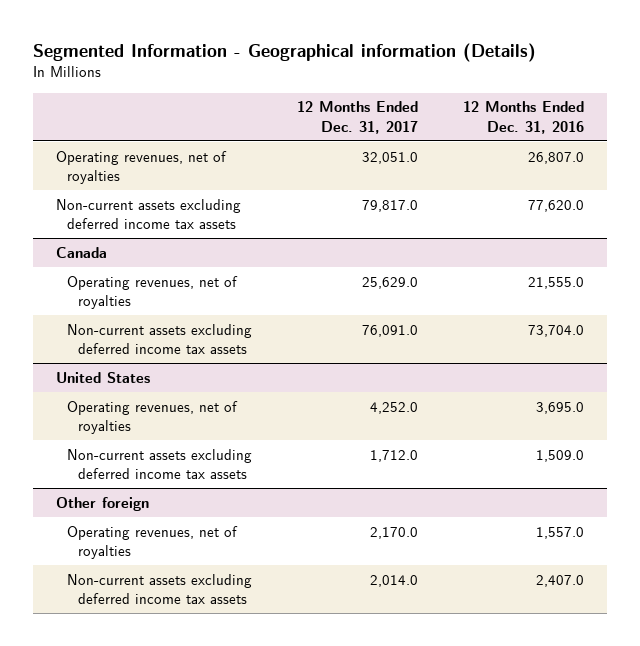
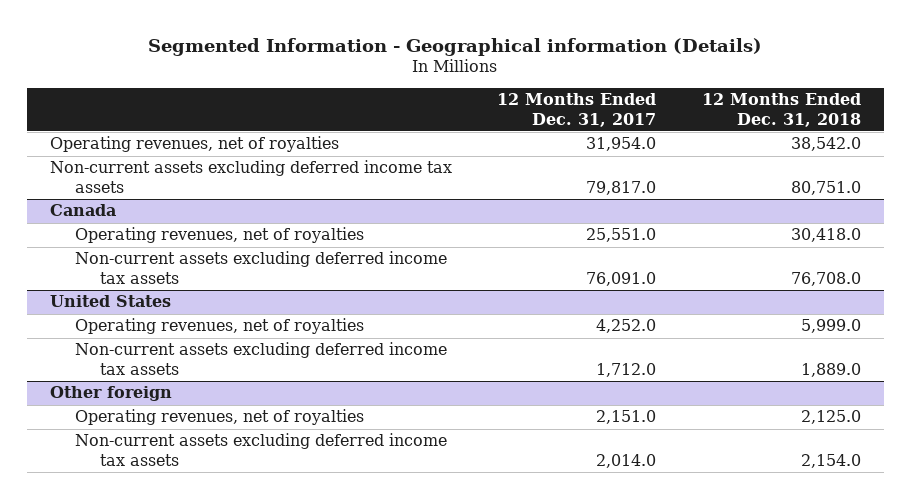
[463,101,585,134] 12 Months Ended Dec. 31, 2016 -> none
none -> [701,93,861,127] 12 Months Ended Dec. 31, 2018
[362,151,419,164] 32,051.0 -> [586,137,657,152] 31,954.0
[362,276,419,289] 25,629.0 -> [586,228,657,243] 25,551.0
[370,526,419,539] 2,170.0 -> [596,410,657,425] 2,151.0

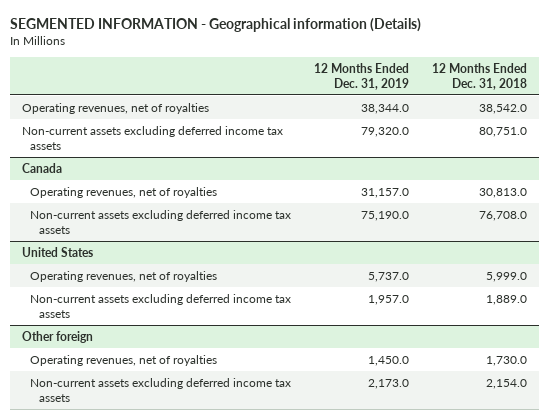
[148,37,763,56] Segmented Information - Geographical information (Details) -> [10,17,422,32] SEGMENTED INFORMATION - Geographical information (Details)
[497,93,657,127] 12 Months Ended Dec. 31, 2017 -> none
none -> [314,62,410,90] 12 Months Ended Dec. 31, 2019
[790,228,861,243] 30,418.0 -> [479,187,528,198] 30,813.0
[800,410,861,425] 2,125.0 -> [486,355,528,366] 1,730.0

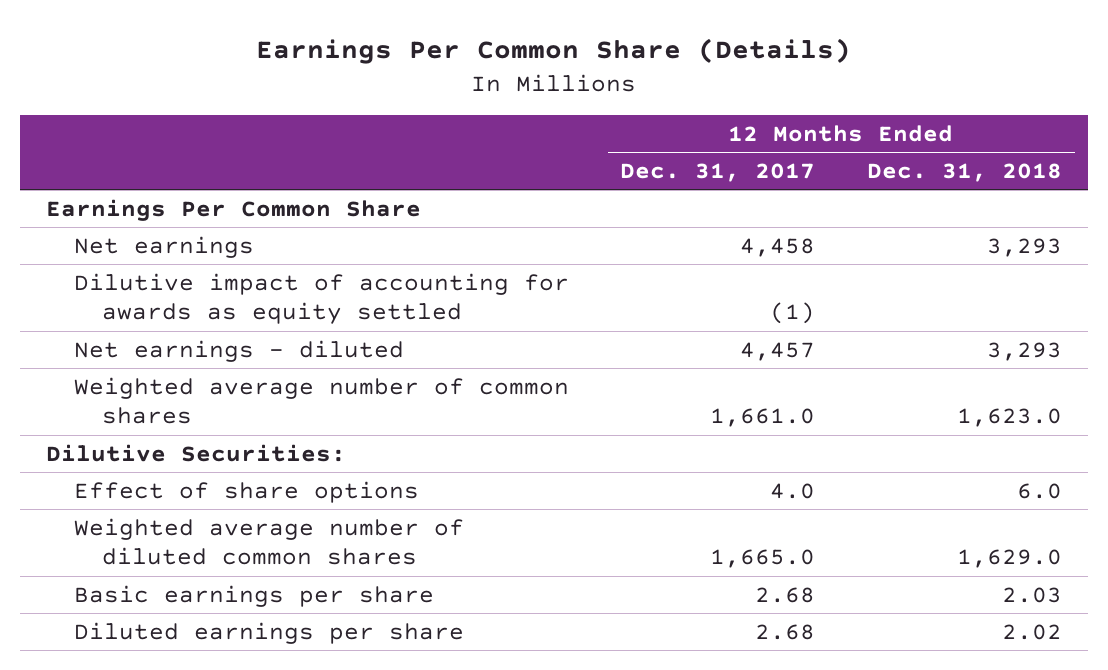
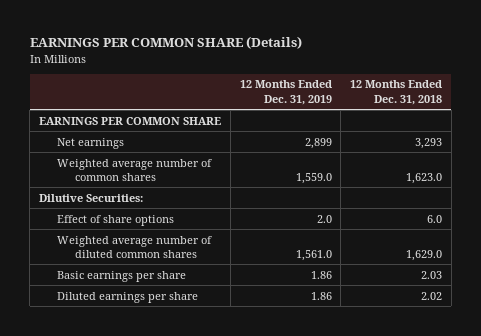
[255,38,851,65] Earnings Per Common Share (Details) -> [29,36,302,50] EARNINGS PER COMMON SHARE (Details)
[620,163,816,183] Dec. 31, 2017 -> none
none -> [239,80,332,105] 12 Months Ended Dec. 31, 2019
[45,198,421,221] Earnings Per Common Share -> [39,116,222,125] EARNINGS PER COMMON SHARE
[73,272,569,325] Dilutive impact of accounting for awards as equity settled -> none
[73,339,404,362] Net earnings - diluted -> none

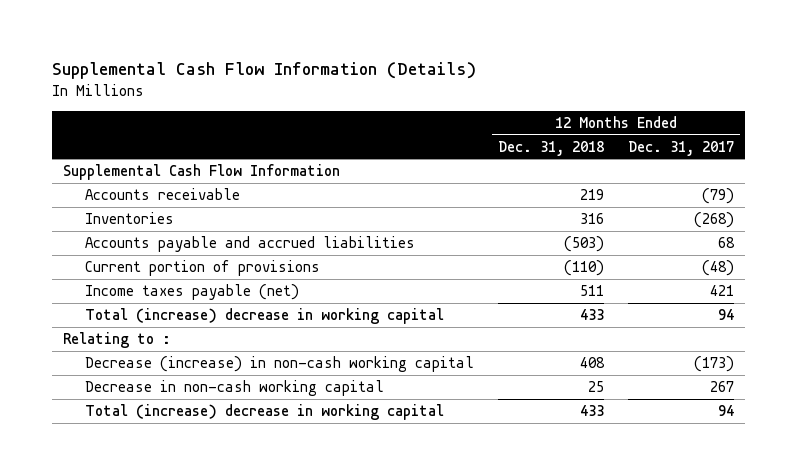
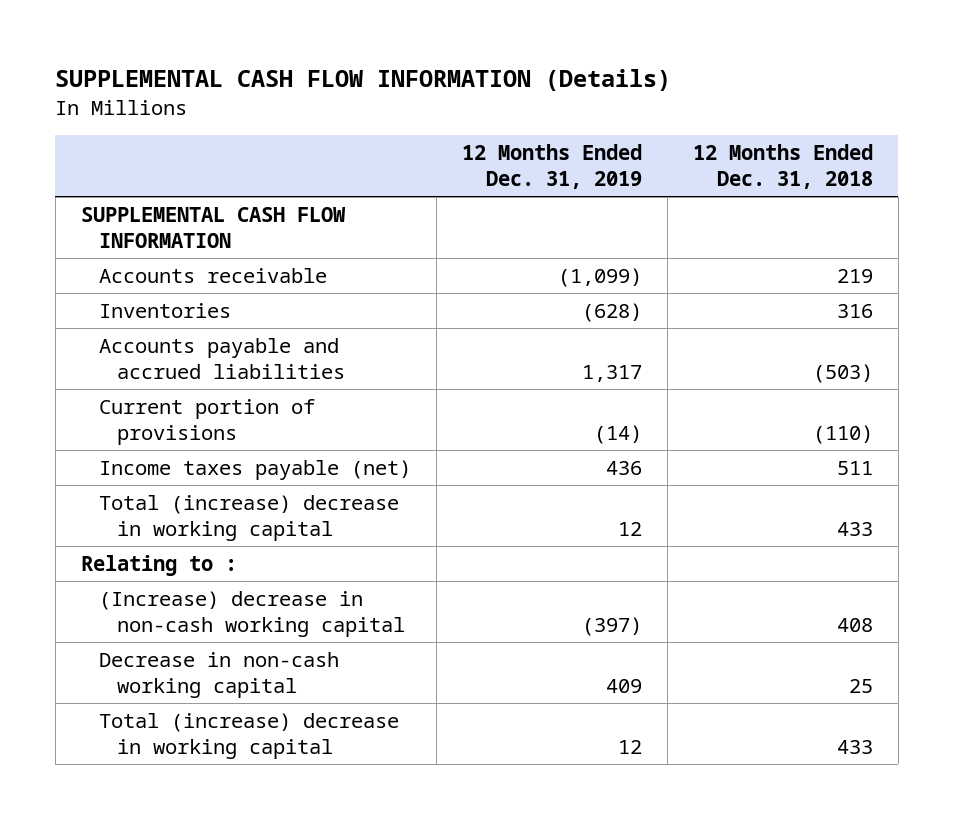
[51,62,476,80] Supplemental Cash Flow Information (Details) -> [55,68,672,91] SUPPLEMENTAL CASH FLOW INFORMATION (Details)
[627,140,734,156] Dec. 31, 2017 -> none
none -> [461,144,642,190] 12 Months Ended Dec. 31, 2019
[63,164,341,181] Supplemental Cash Flow Information -> [80,207,346,248] SUPPLEMENTAL CASH FLOW INFORMATION
[84,356,474,373] Decrease (increase) in non-cash working capital -> [98,591,405,637] (Increase) decrease in non-cash working capital

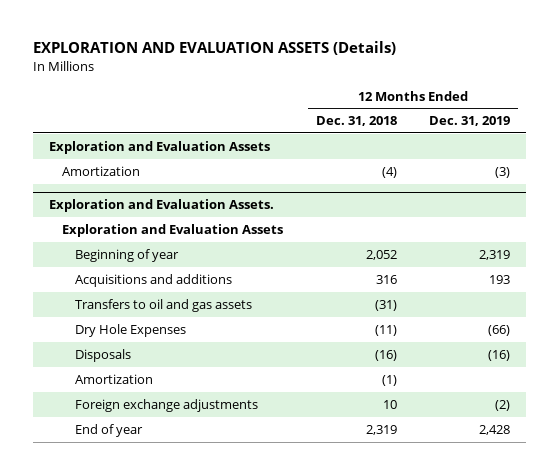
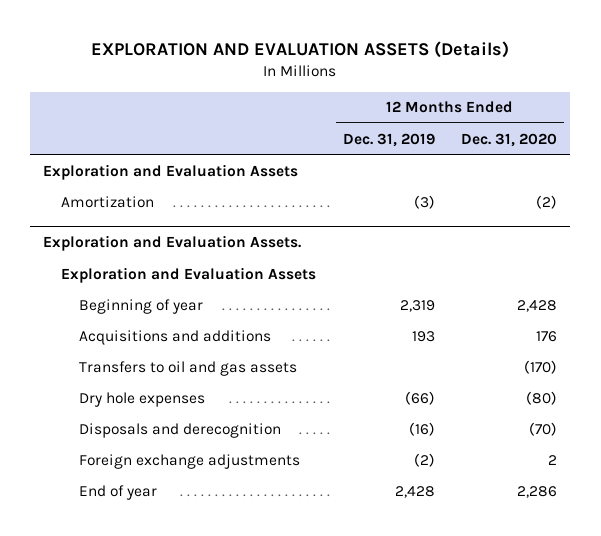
[315,116,397,127] Dec. 31, 2018 -> none
none -> [461,132,558,147] Dec. 31, 2020
[75,373,154,384] Amortization -> none
[75,323,187,337] Dry Hole Expenses -> [79,391,206,407] Dry hole expenses
[75,348,132,362] Disposals -> [79,422,282,438] Disposals and derecognition

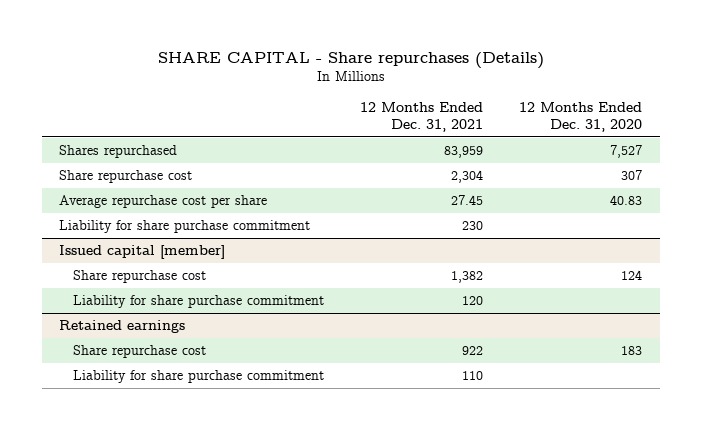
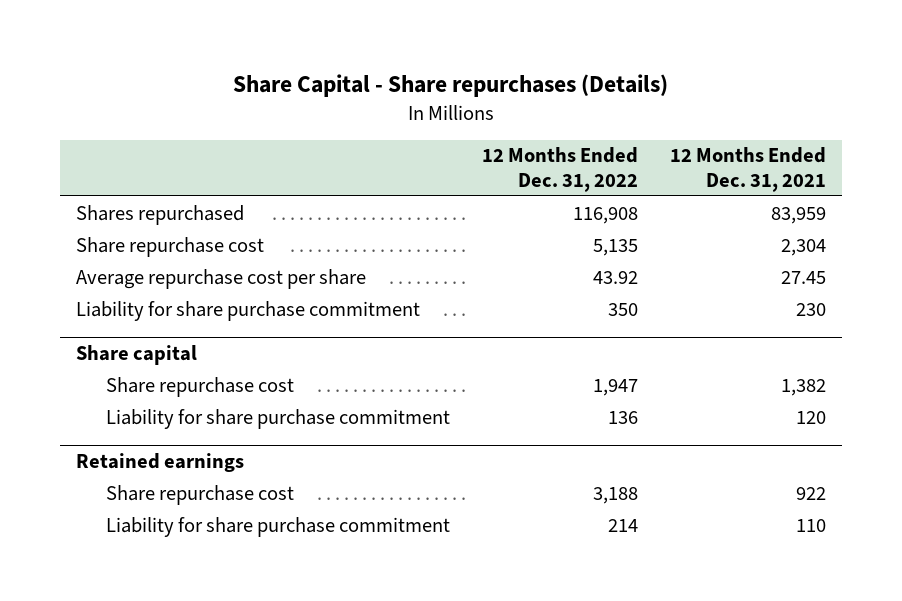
[157,51,544,69] SHARE CAPITAL - Share repurchases (Details) -> [233,74,669,98] Share Capital - Share repurchases (Details)
[518,102,642,132] 12 Months Ended Dec. 31, 2020 -> none
none -> [482,147,639,192] 12 Months Ended Dec. 31, 2022
[59,245,226,260] Issued capital [member] -> [76,344,198,365] Share capital

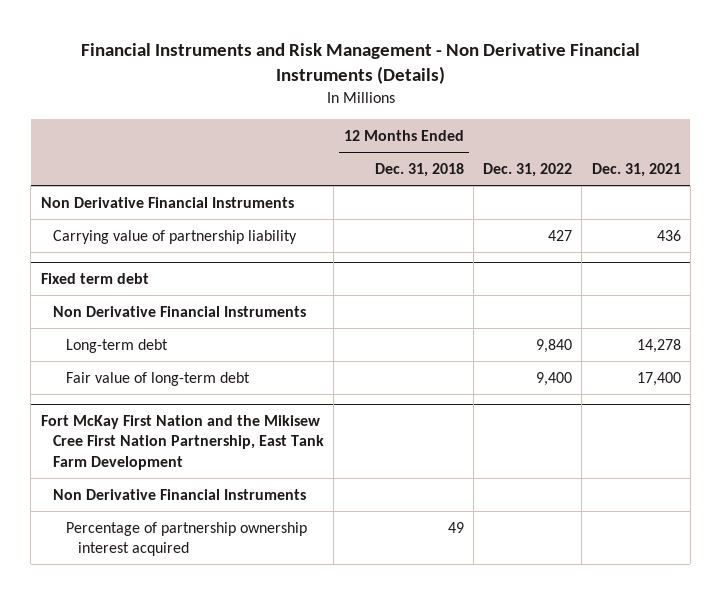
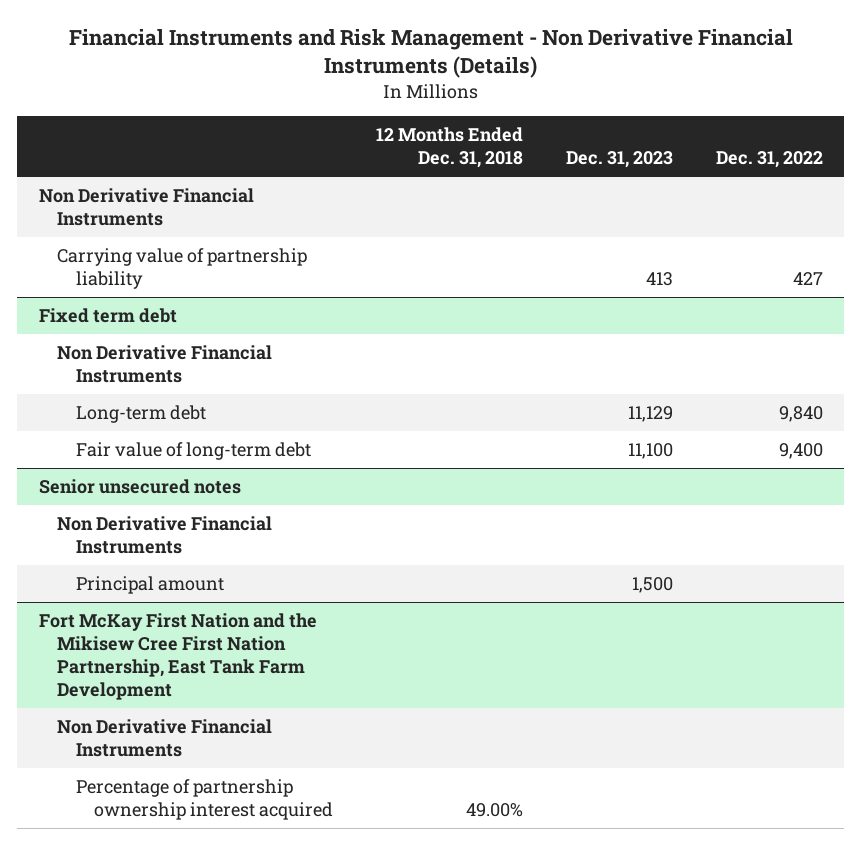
[591,162,681,177] Dec. 31, 2021 -> none
none -> [565,151,673,169] Dec. 31, 2023
none -> [38,479,241,495] Senior unsecured notes
none -> [57,516,273,555] Non Derivative Financial Instruments
none -> [75,576,224,595] Principal amount
[447,521,464,533] 49 -> [466,803,524,818] 49.00%

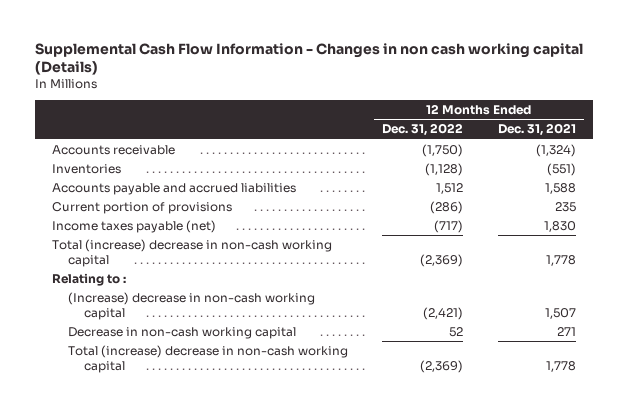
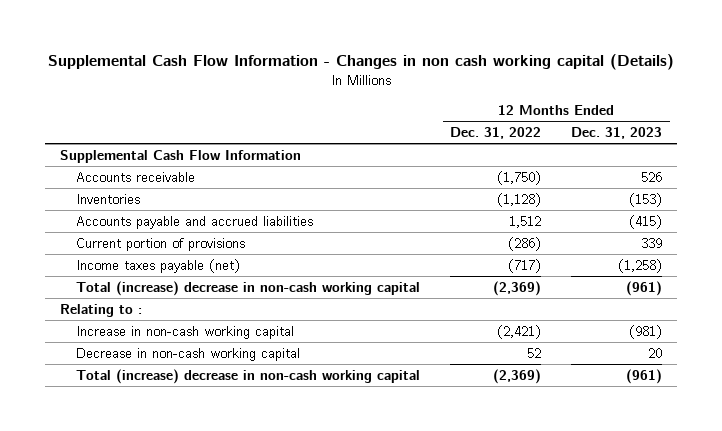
[497,123,576,137] Dec. 31, 2021 -> none
none -> [571,127,663,140] Dec. 31, 2023
none -> [59,149,301,163] Supplemental Cash Flow Information
[68,291,316,321] (Increase) decrease in non-cash working capital -> [76,325,295,339] Increase in non-cash working capital

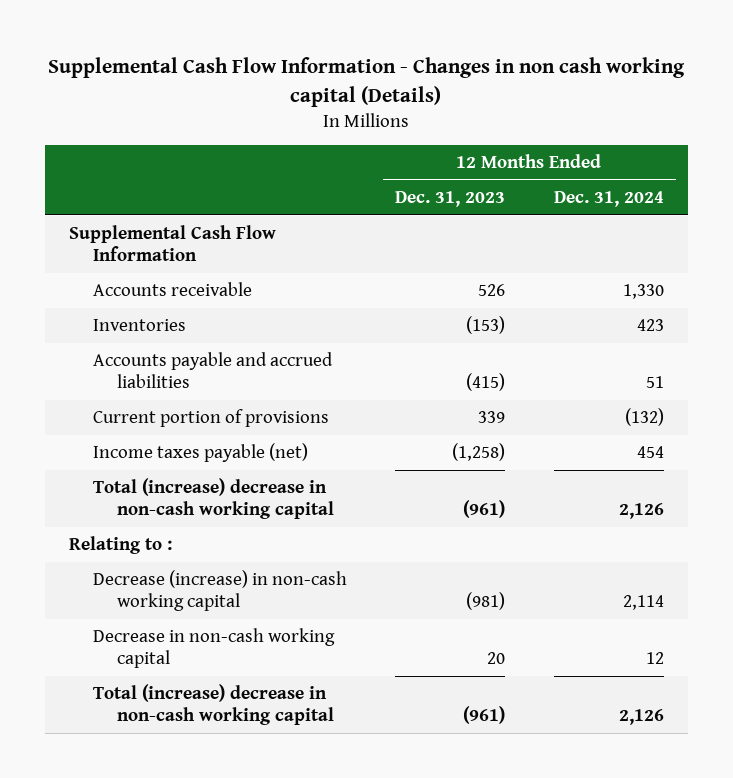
[450,127,542,140] Dec. 31, 2022 -> none
none -> [553,191,664,208] Dec. 31, 2024
[76,325,295,339] Increase in non-cash working capital -> [93,570,348,612] Decrease (increase) in non-cash working capital

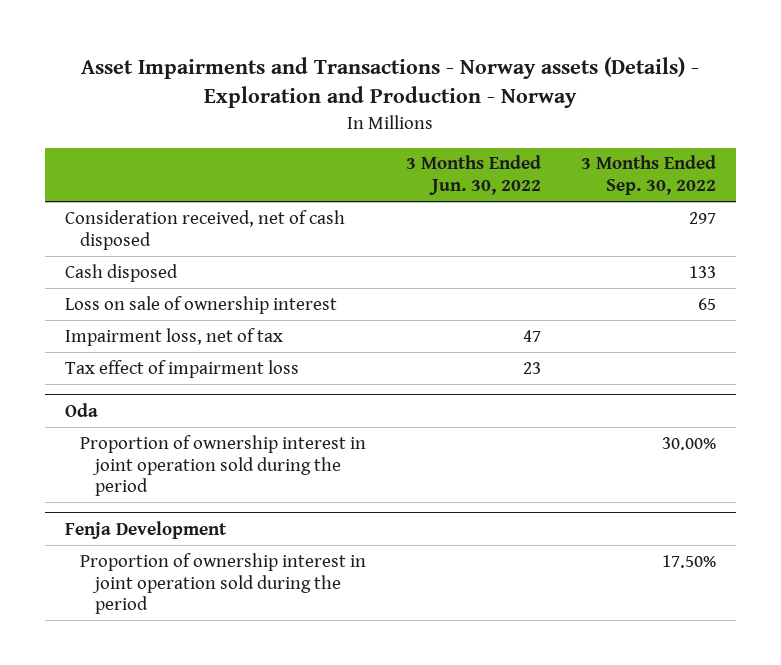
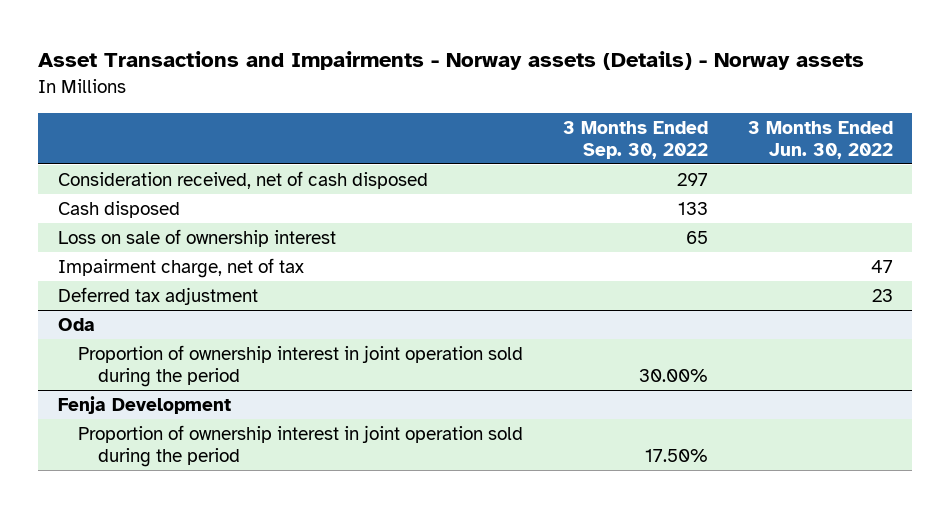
[81,57,700,109] Asset Impairments and Transactions - Norway assets (Details) - Exploration and Production - Norway -> [37,51,864,71] Asset Transactions and Impairments - Norway assets (Details) - Norway assets
[65,327,284,346] Impairment loss, net of tax -> [57,258,304,279] Impairment charge, net of tax
[65,359,300,378] Tax effect of impairment loss -> [57,287,258,306] Deferred tax adjustment

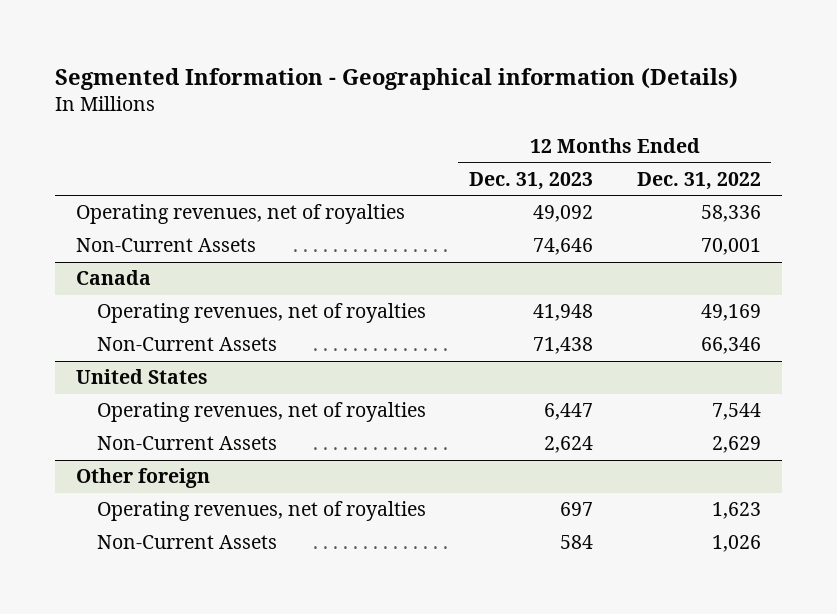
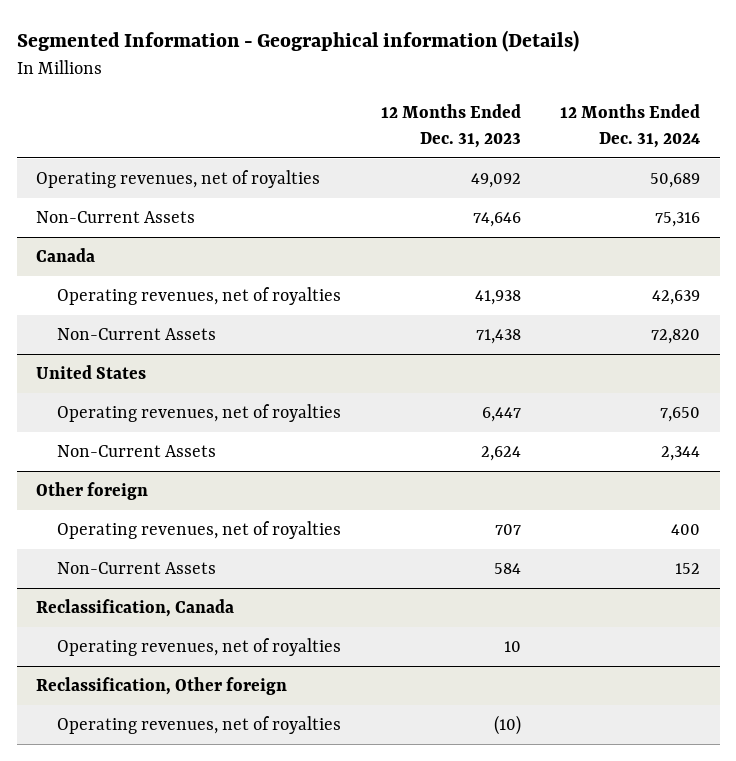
[636,172,761,191] Dec. 31, 2022 -> none
none -> [560,104,701,148] 12 Months Ended Dec. 31, 2024
[533,304,594,322] 41,948 -> [474,290,521,306] 41,938
[560,502,594,517] 697 -> [494,524,521,536] 707
none -> [36,599,235,618] Reclassification, Canada
none -> [57,638,342,657] Operating revenues, net of royalties
none -> [36,677,288,696] Reclassification, Other foreign
none -> [57,716,342,735] Operating revenues, net of royalties

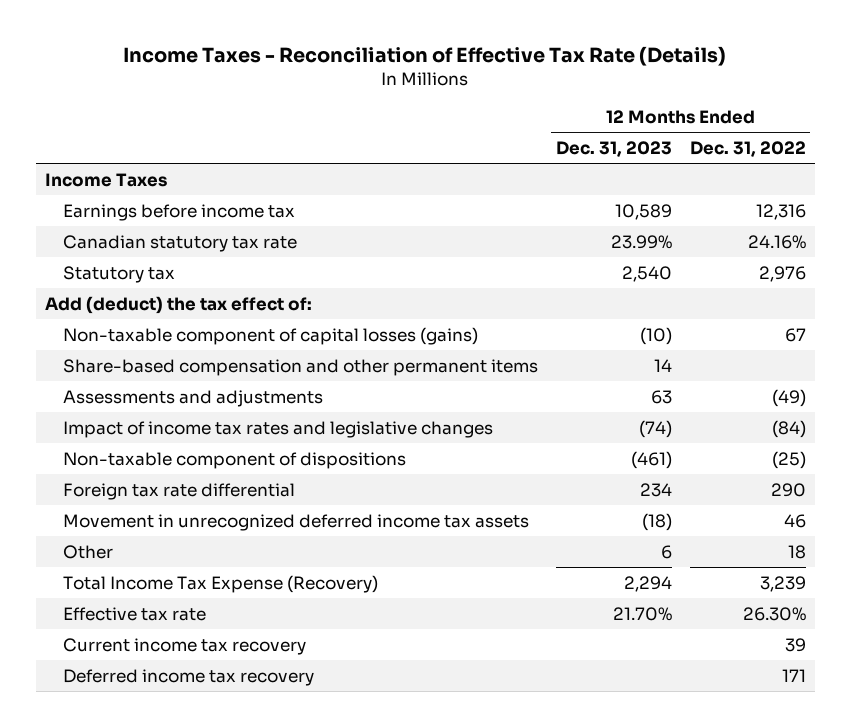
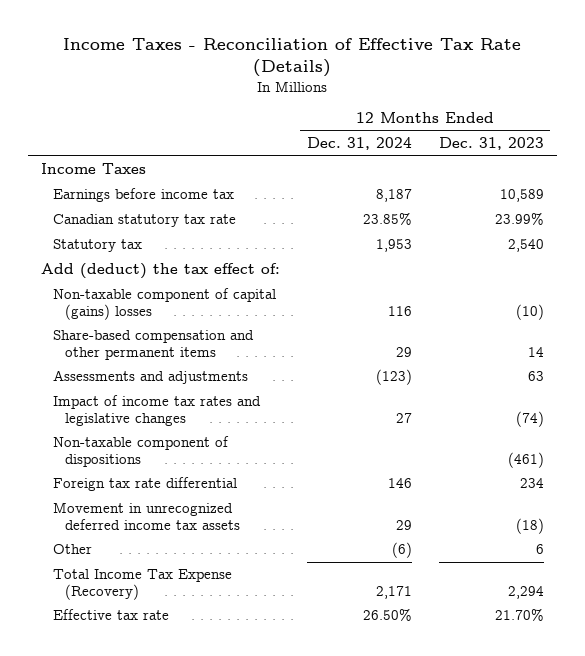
[689,140,806,157] Dec. 31, 2022 -> none
none -> [306,137,412,151] Dec. 31, 2024
[62,326,478,345] Non-taxable component of capital losses (gains) -> [52,288,276,320] Non-taxable component of capital (gains) losses
[62,637,306,655] Current income tax recovery -> none
[62,668,314,686] Deferred income tax recovery -> none

